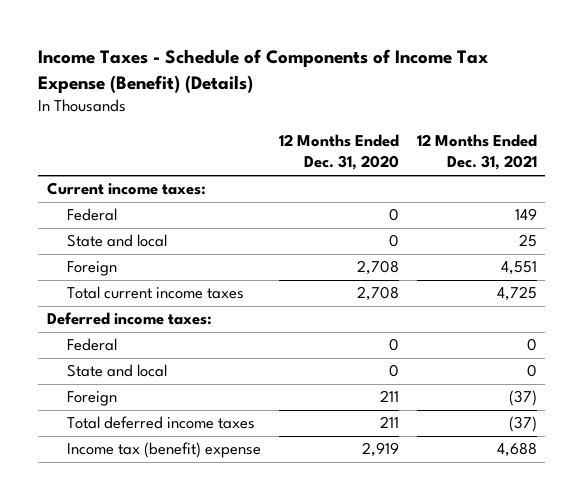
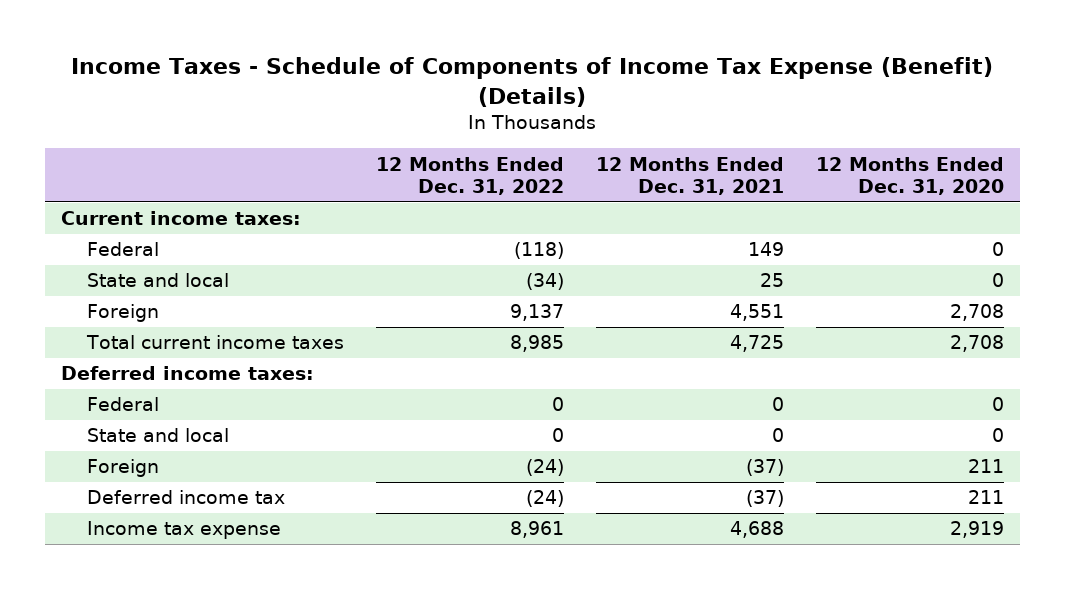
none -> [375,156,564,195] 12 Months Ended Dec. 31, 2022
[67,416,256,430] Total deferred income taxes -> [87,490,286,505] Deferred income tax
[67,442,262,459] Income tax (benefit) expense -> [87,521,282,540] Income tax expense

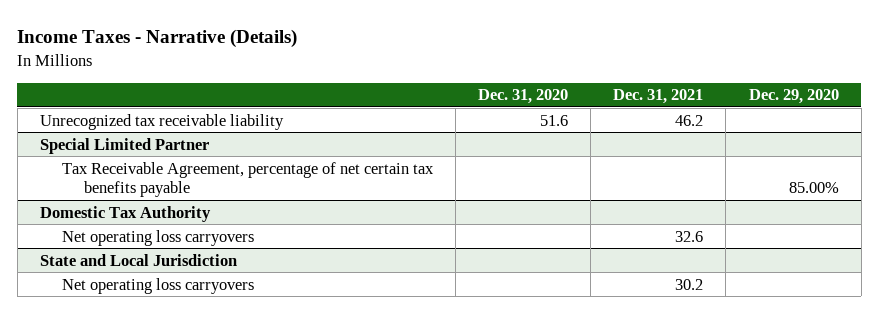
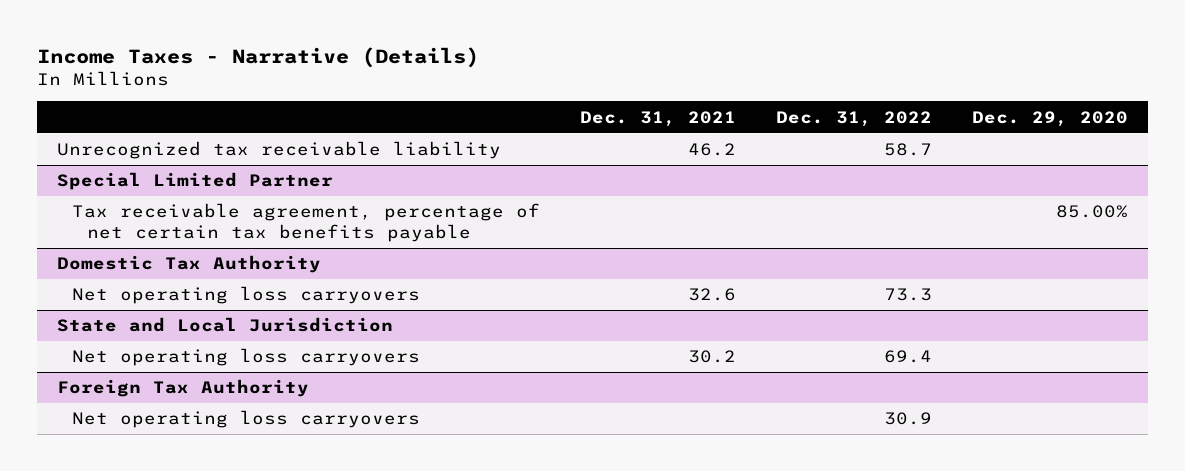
[478,89,569,105] Dec. 31, 2020 -> none
none -> [776,110,933,127] Dec. 31, 2022
[62,161,435,197] Tax Receivable Agreement, percentage of net certain tax benefits payable -> [72,203,541,242] Tax receivable agreement, percentage of net certain tax benefits payable
none -> [57,379,310,398] Foreign Tax Authority
none -> [72,410,421,429] Net operating loss carryovers

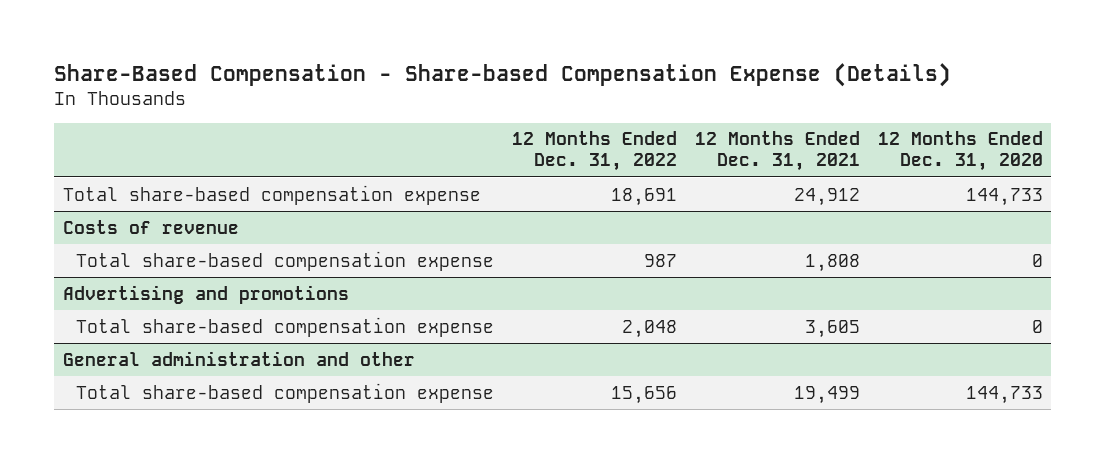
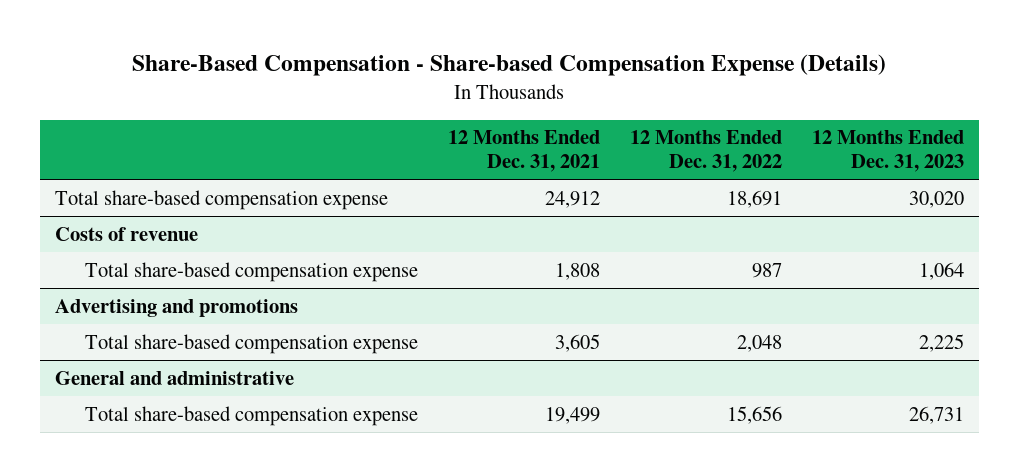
[877,131,1043,172] 12 Months Ended Dec. 31, 2020 -> none
none -> [811,130,964,173] 12 Months Ended Dec. 31, 2023
[62,350,415,366] General administration and other -> [54,370,294,385] General and administrative

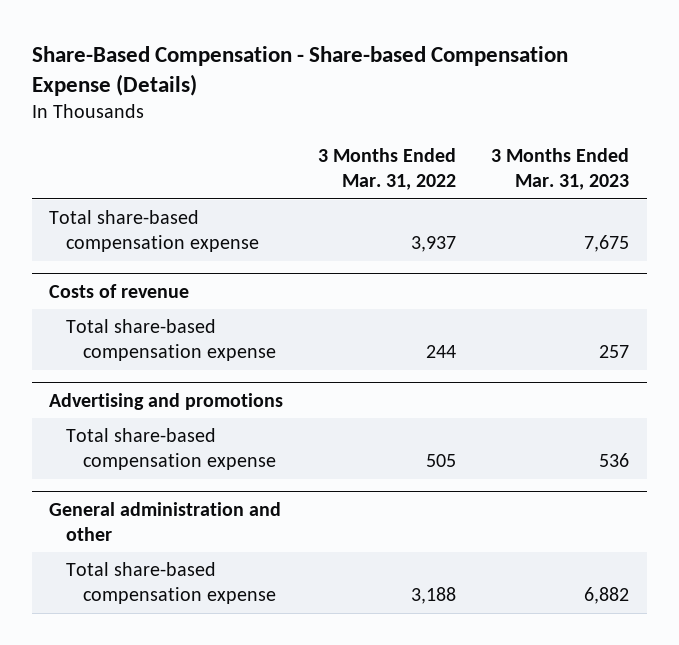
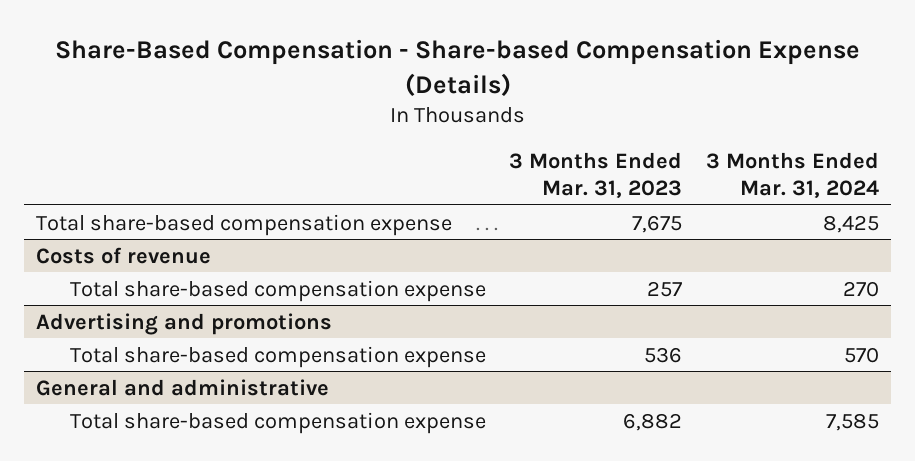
[318,147,457,191] 3 Months Ended Mar. 31, 2022 -> none
none -> [706,151,880,198] 3 Months Ended Mar. 31, 2024
[49,501,282,541] General administration and other -> [36,378,330,396] General and administrative

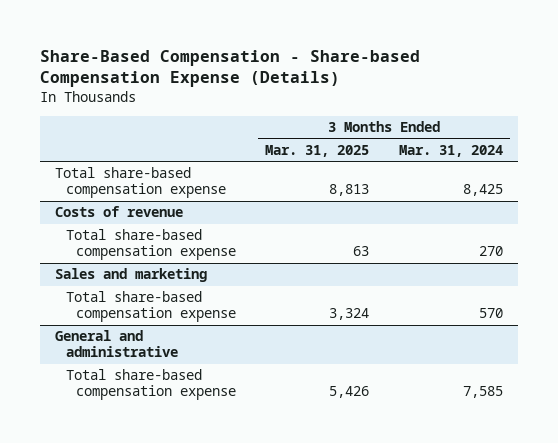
[509,151,683,198] 3 Months Ended Mar. 31, 2023 -> none
none -> [265,144,370,157] Mar. 31, 2025
[36,312,333,335] Advertising and promotions -> [55,268,208,283] Sales and marketing

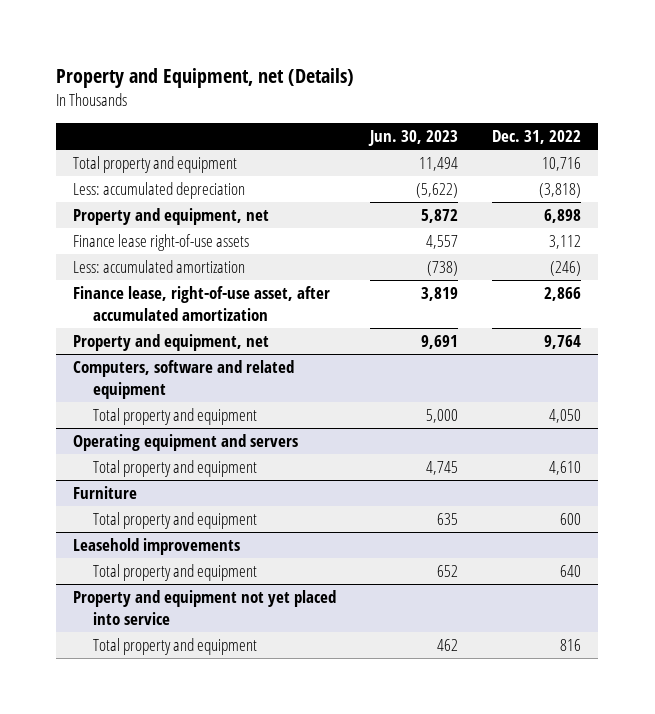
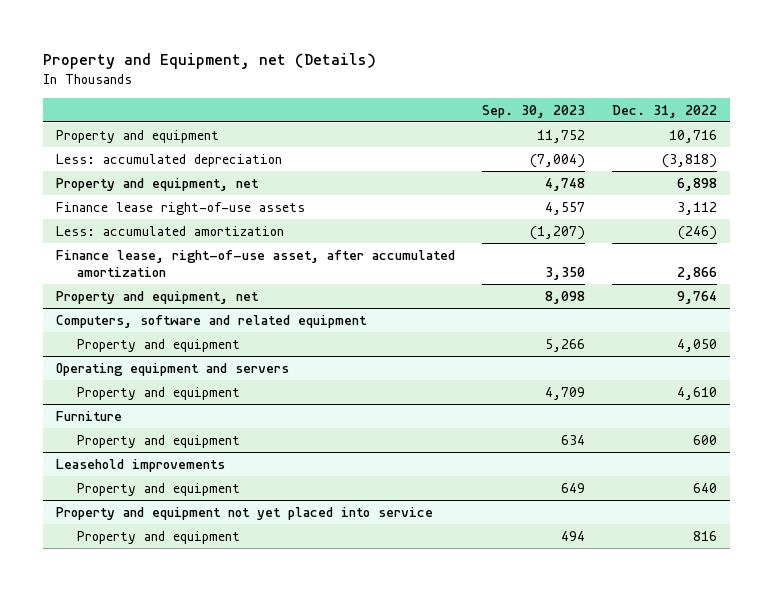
[368,130,459,147] Jun. 30, 2023 -> none
none -> [482,104,586,118] Sep. 30, 2023
[73,156,238,174] Total property and equipment -> [56,129,220,143] Property and equipment
[92,408,257,426] Total property and equipment -> [77,338,241,352] Property and equipment
[92,460,257,478] Total property and equipment -> [77,386,241,400] Property and equipment
[92,512,257,530] Total property and equipment -> [77,434,241,448] Property and equipment
[92,564,257,582] Total property and equipment -> [77,482,241,496] Property and equipment
[92,638,257,656] Total property and equipment -> [77,530,241,544] Property and equipment

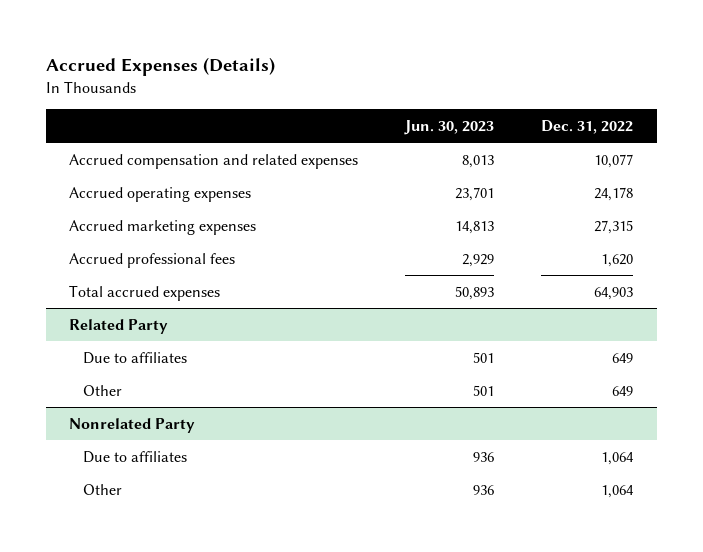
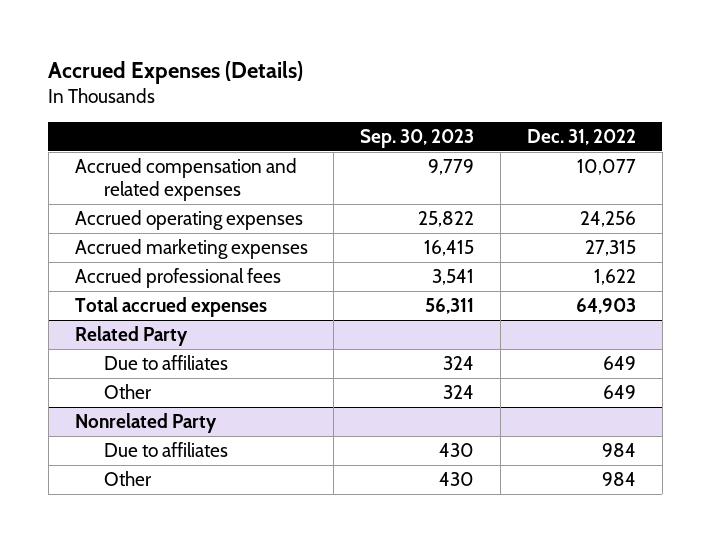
[404,120,495,136] Jun. 30, 2023 -> none
none -> [360,129,475,149] Sep. 30, 2023
[594,186,634,201] 24,178 -> [579,210,636,227] 24,256
[601,253,634,267] 1,620 -> [593,268,636,285] 1,622
[601,451,635,465] 1,064 -> [601,442,636,457] 984
[601,484,635,498] 1,064 -> [601,471,636,486] 984

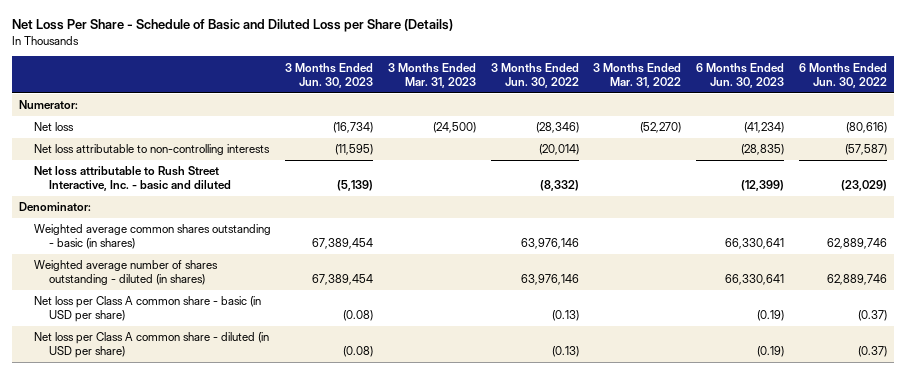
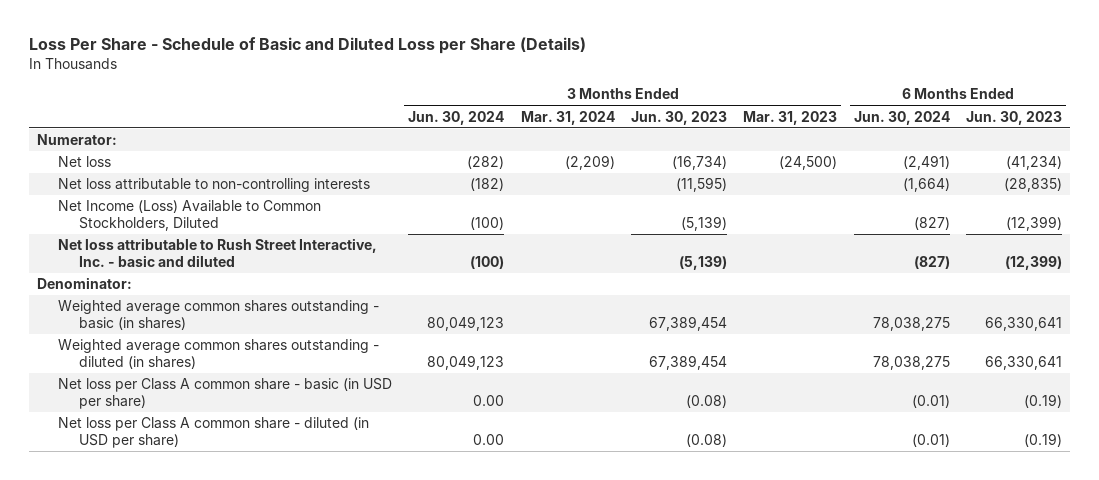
[11,19,453,33] Net Loss Per Share - Schedule of Basic and Diluted Loss per Share (Details) -> [28,37,586,55] Loss Per Share - Schedule of Basic and Diluted Loss per Share (Details)
[490,62,579,88] 3 Months Ended Jun. 30, 2022 -> none
[593,62,682,88] 3 Months Ended Mar. 31, 2022 -> none
[798,62,887,88] 6 Months Ended Jun. 30, 2022 -> none
none -> [408,110,505,125] Jun. 30, 2024
none -> [520,110,615,125] Mar. 31, 2024
none -> [853,110,950,125] Jun. 30, 2024
none -> [58,200,322,232] Net Income (Loss) Available to Common Stockholders, Diluted
[33,260,218,286] Weighted average number of shares outstanding - diluted (in shares) -> [58,339,380,370] Weighted average common shares outstanding - diluted (in shares)

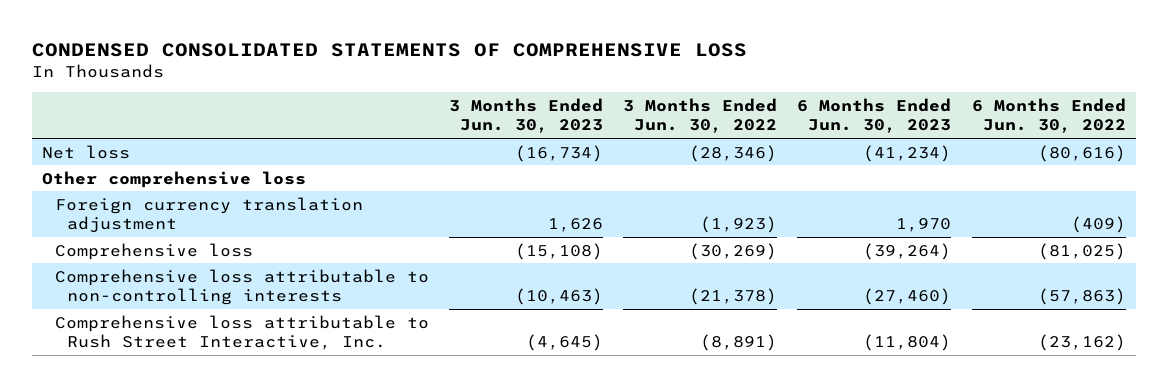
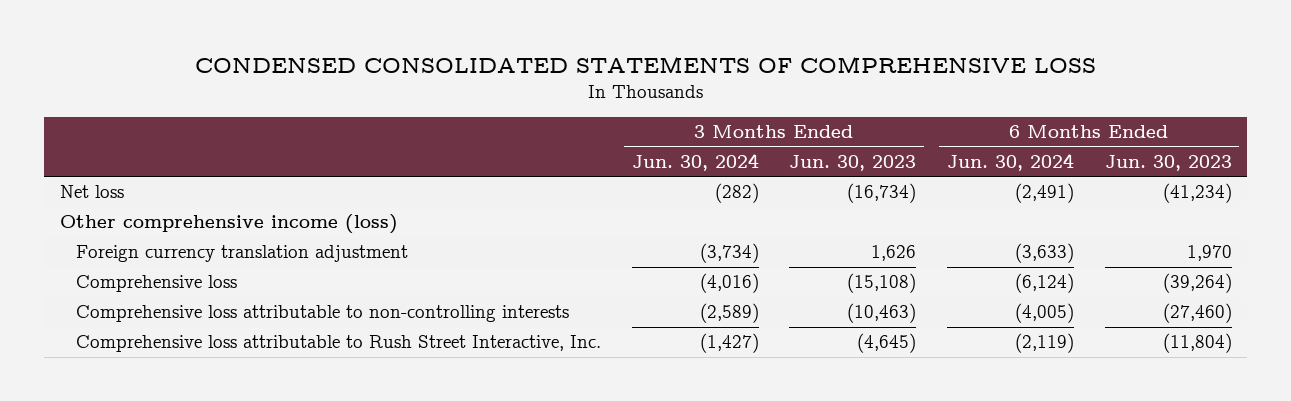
[623,97,778,134] 3 Months Ended Jun. 30, 2022 -> none
[971,97,1126,134] 6 Months Ended Jun. 30, 2022 -> none
none -> [631,152,759,171] Jun. 30, 2024
none -> [947,152,1075,171] Jun. 30, 2024
[41,170,306,188] Other comprehensive loss -> [59,214,398,235] Other comprehensive income (loss)

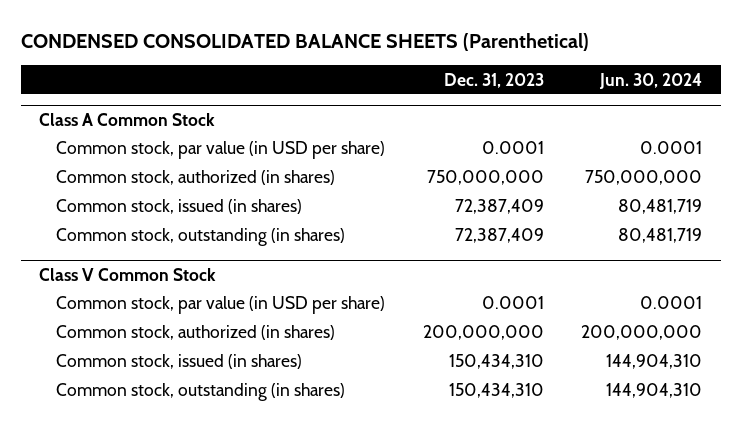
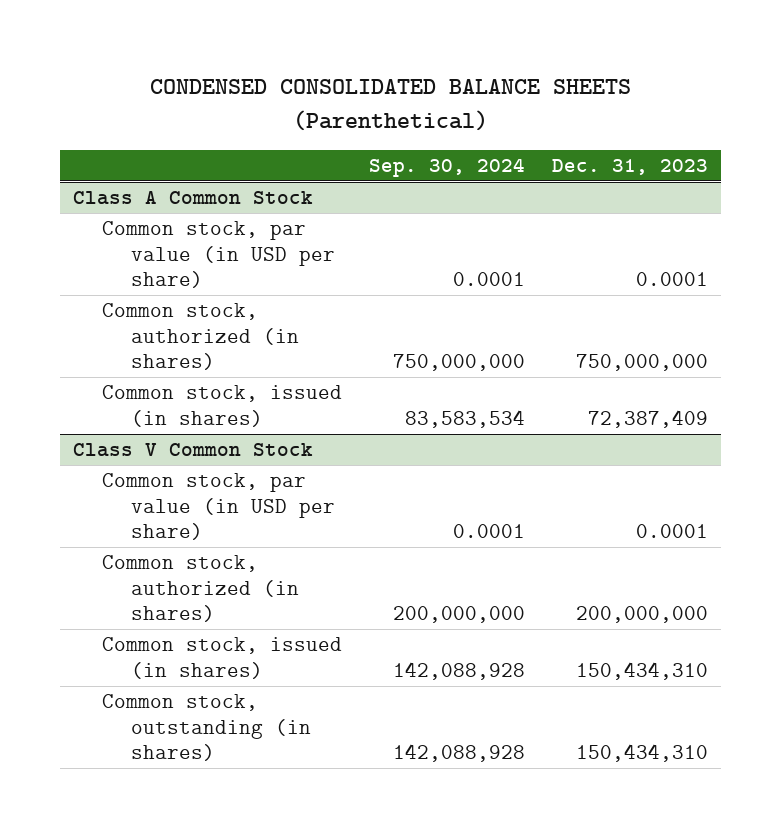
[598,72,702,89] Jun. 30, 2024 -> none
none -> [369,157,526,177] Sep. 30, 2024
[56,228,346,247] Common stock, outstanding (in shares) -> none

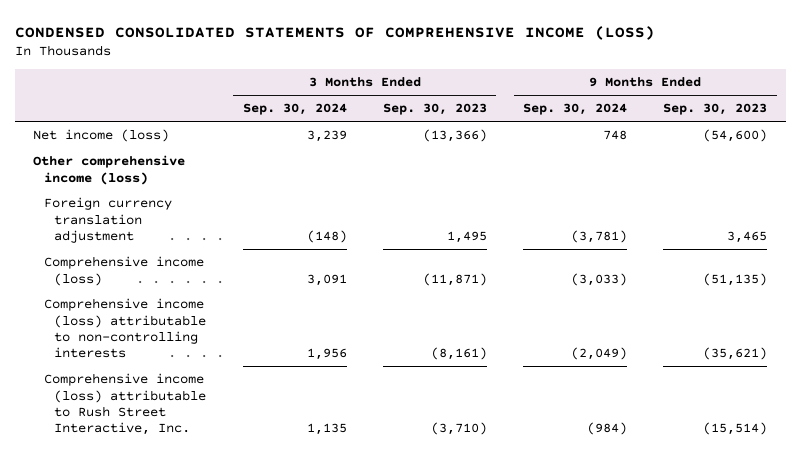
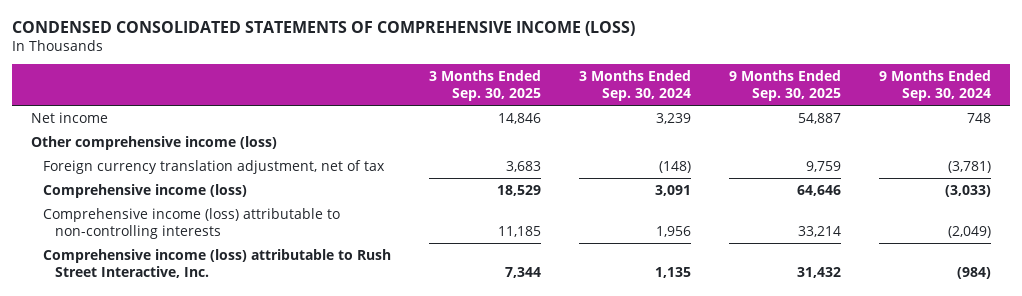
[382,103,487,116] Sep. 30, 2023 -> none
[663,103,768,116] Sep. 30, 2023 -> none
none -> [429,69,542,101] 3 Months Ended Sep. 30, 2025
none -> [729,69,842,101] 9 Months Ended Sep. 30, 2025
[32,129,169,143] Net income (loss) -> [31,111,109,123] Net income
[43,197,172,243] Foreign currency translation adjustment -> [43,159,386,174] Foreign currency translation adjustment, net of tax

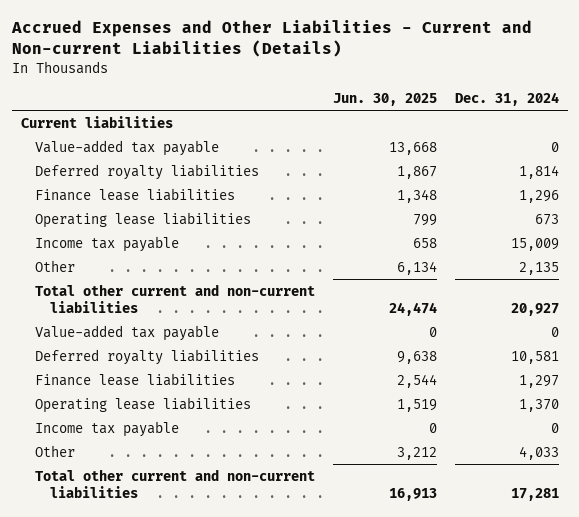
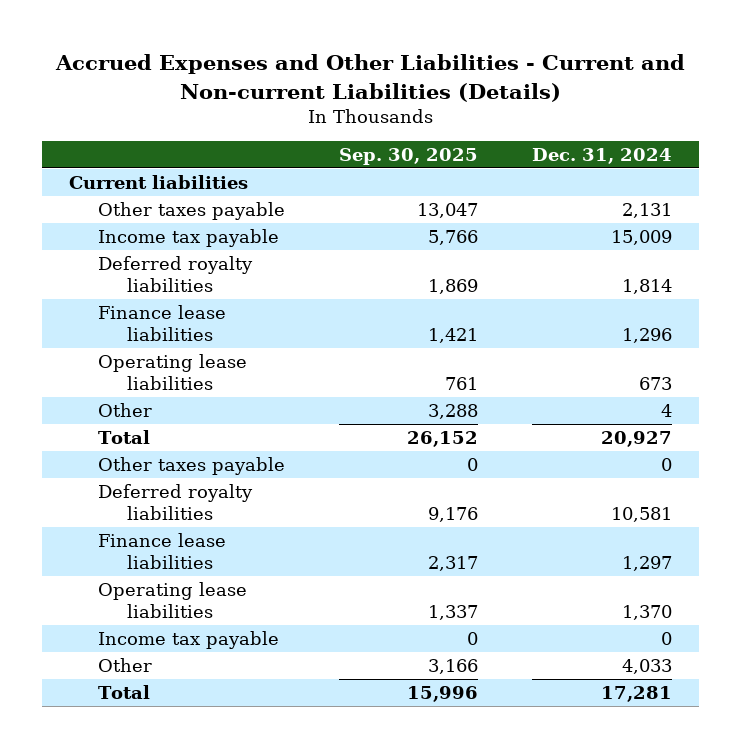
[333,92,438,106] Jun. 30, 2025 -> none
none -> [339,148,479,166] Sep. 30, 2025
[35,139,220,156] Value-added tax payable -> none
none -> [98,201,286,220] Other taxes payable
[35,235,180,252] Income tax payable -> [98,228,280,247] Income tax payable
[35,324,220,341] Value-added tax payable -> none
[518,261,559,275] 2,135 -> [661,403,673,417] 4
[35,283,316,313] Total other current and non-current liabilities -> [98,429,151,444] Total
none -> [98,456,286,475] Other taxes payable
[35,468,316,498] Total other current and non-current liabilities -> [98,684,151,699] Total

